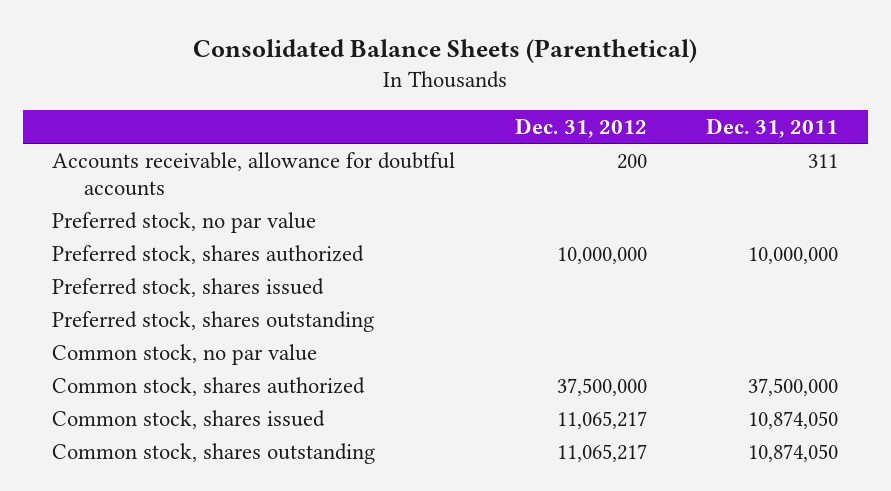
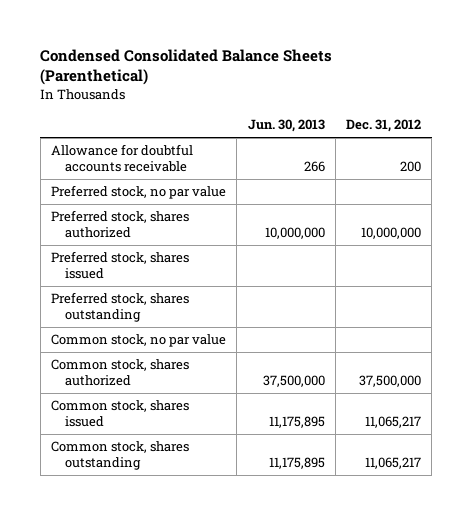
[193,39,698,64] Consolidated Balance Sheets (Parenthetical) -> [40,48,333,86] Condensed Consolidated Balance Sheets (Parenthetical)
[706,117,839,138] Dec. 31, 2011 -> none
none -> [247,119,325,133] Jun. 30, 2013
[52,151,456,196] Accounts receivable, allowance for doubtful accounts -> [51,144,194,173] Allowance for doubtful accounts receivable

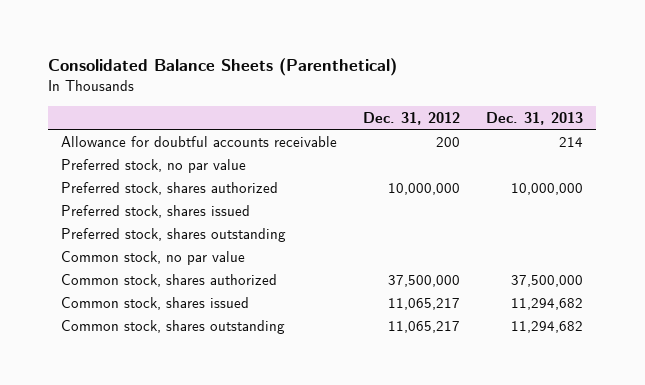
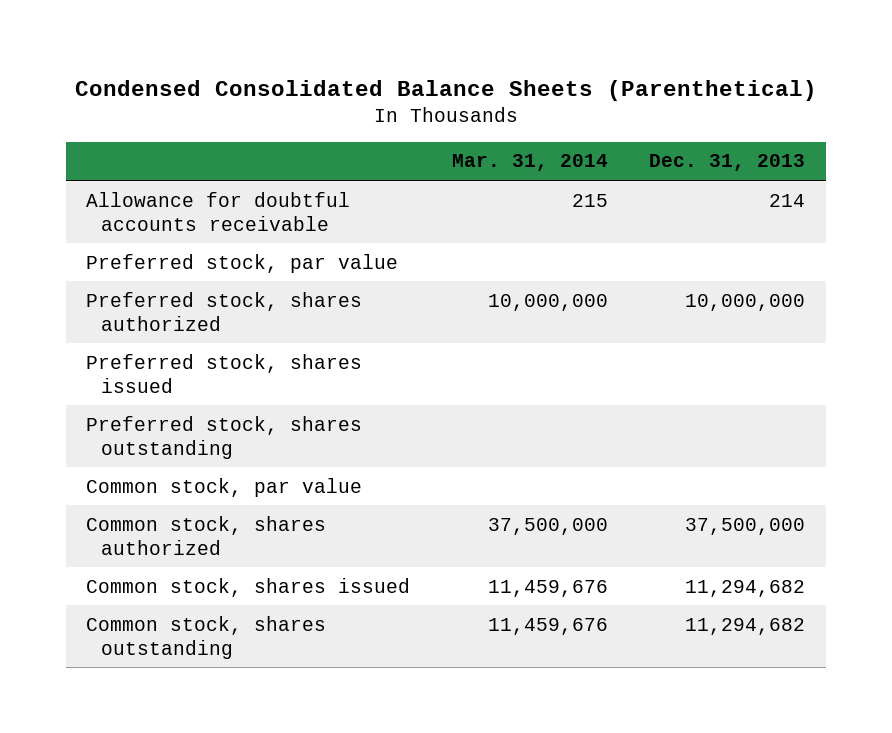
[48,58,398,77] Consolidated Balance Sheets (Parenthetical) -> [74,80,817,102] Condensed Consolidated Balance Sheets (Parenthetical)
[363,111,461,125] Dec. 31, 2012 -> none
none -> [451,154,608,172] Mar. 31, 2014
[61,158,247,173] Preferred stock, no par value -> [86,253,399,273] Preferred stock, par value
[61,250,246,265] Common stock, no par value -> [86,477,363,497] Common stock, par value

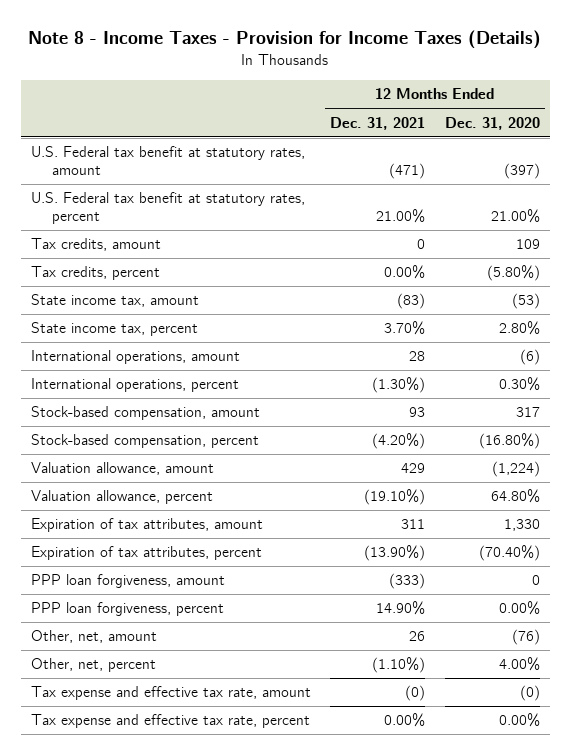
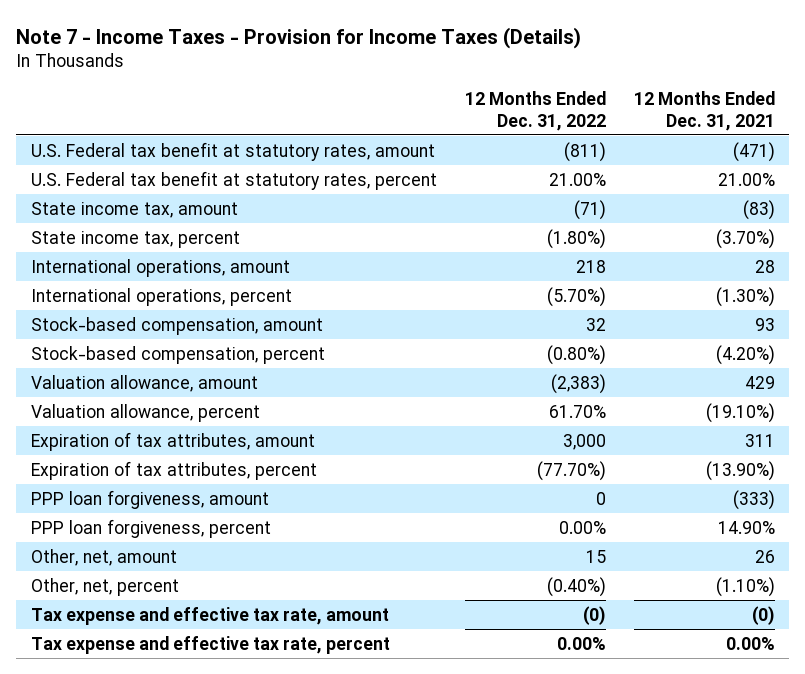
[28,30,542,50] Note 8 - Income Taxes - Provision for Income Taxes (Details) -> [16,26,582,49] Note 7 - Income Taxes - Provision for Income Taxes (Details)
[445,116,541,130] Dec. 31, 2020 -> none
none -> [464,91,606,131] 12 Months Ended Dec. 31, 2022
[30,238,161,252] Tax credits, amount -> none
[30,266,160,281] Tax credits, percent -> none
[384,321,426,336] 3.70% -> [715,228,775,249] (3.70%)

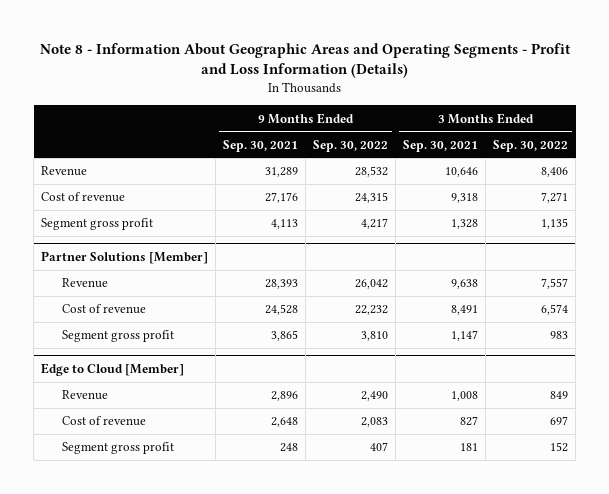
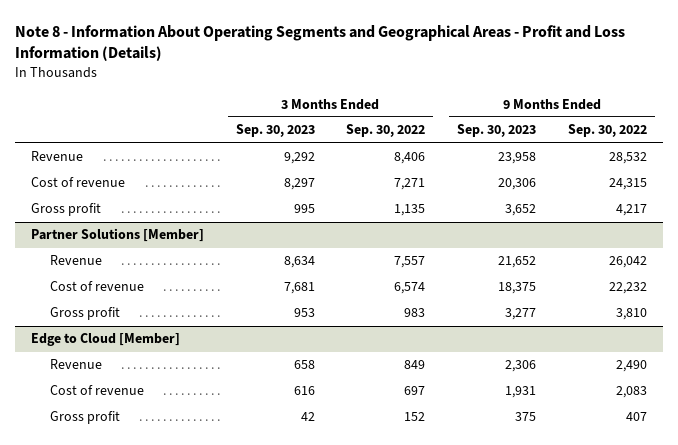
[39,42,571,79] Note 8 - Information About Geographic Areas and Operating Segments - Profit and Loss Information (Details) -> [15,24,626,62] Note 8 - Information About Operating Segments and Geographical Areas - Profit and Loss Information (Details)
[223,139,299,152] Sep. 30, 2021 -> none
[403,139,479,152] Sep. 30, 2021 -> none
none -> [235,124,315,138] Sep. 30, 2023
none -> [457,124,537,138] Sep. 30, 2023
[41,218,154,231] Segment gross profit -> [30,203,101,217] Gross profit
[61,330,174,343] Segment gross profit -> [49,307,120,321] Gross profit
[61,442,174,455] Segment gross profit -> [49,411,120,425] Gross profit

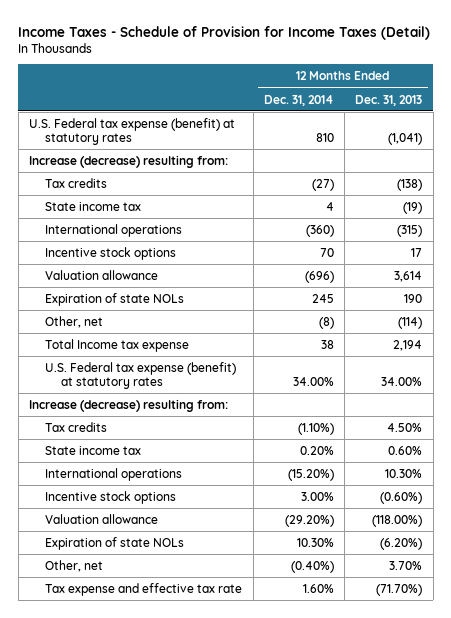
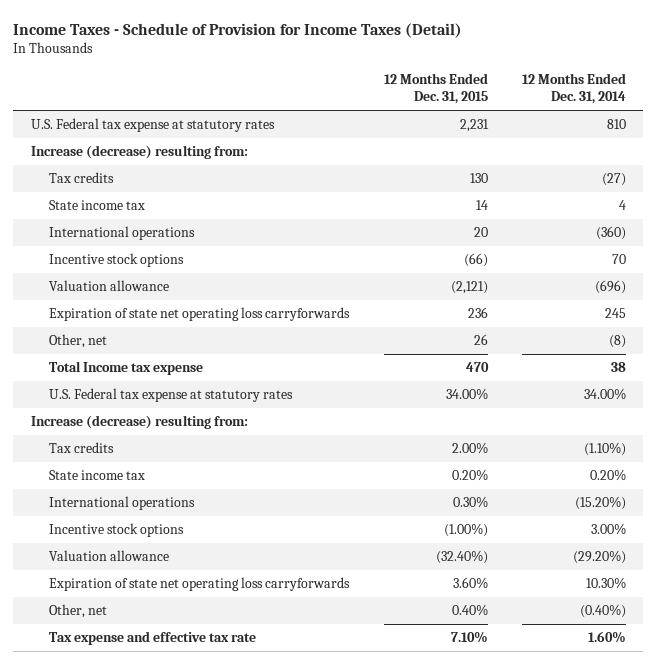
[355,94,423,106] Dec. 31, 2013 -> none
none -> [383,73,488,105] 12 Months Ended Dec. 31, 2015
[29,117,236,145] U.S. Federal tax expense (benefit) at statutory rates -> [30,118,275,133] U.S. Federal tax expense at statutory rates
[45,292,185,306] Expiration of state NOLs -> [49,307,351,322] Expiration of state net operating loss carryforwards
[45,361,237,389] U.S. Federal tax expense (benefit) at statutory rates -> [49,388,294,403] U.S. Federal tax expense at statutory rates
[45,536,185,550] Expiration of state NOLs -> none
none -> [49,577,351,592] Expiration of state net operating loss carryforwards

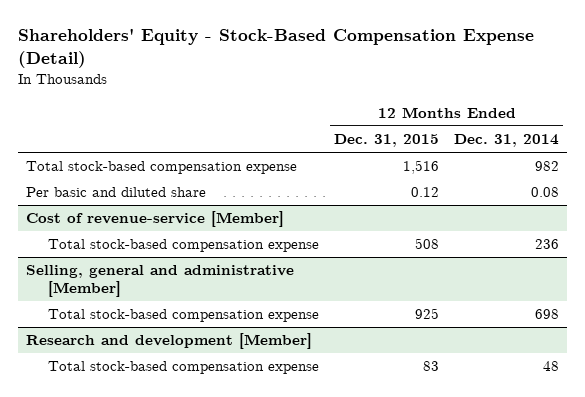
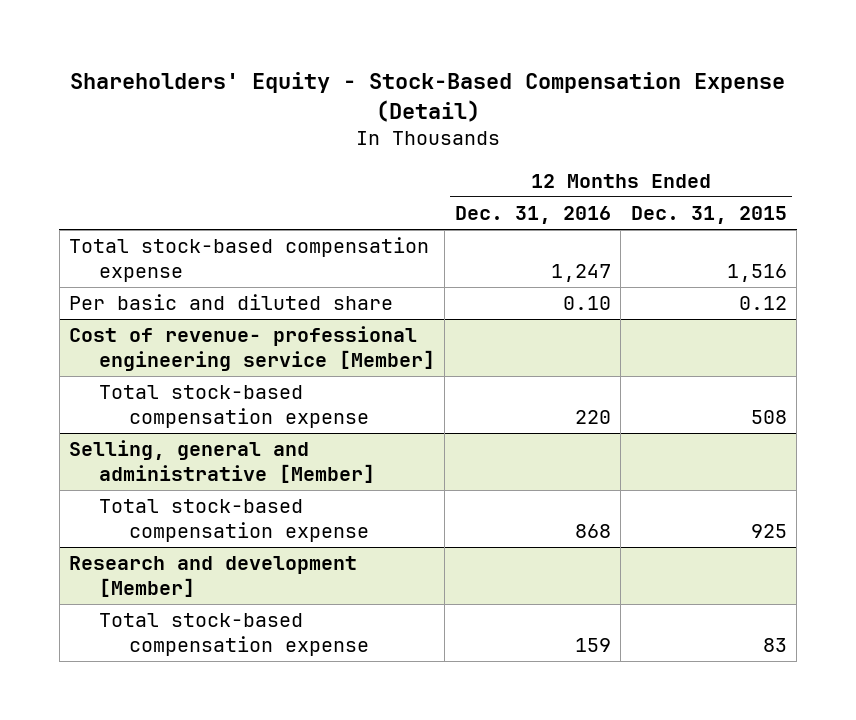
[454,134,560,148] Dec. 31, 2014 -> none
none -> [454,206,611,225] Dec. 31, 2016
[25,211,284,228] Cost of revenue-service [Member] -> [68,326,435,372] Cost of revenue- professional engineering service [Member]

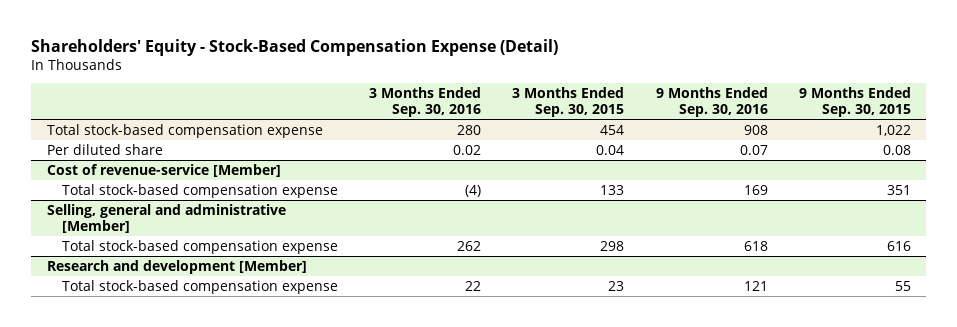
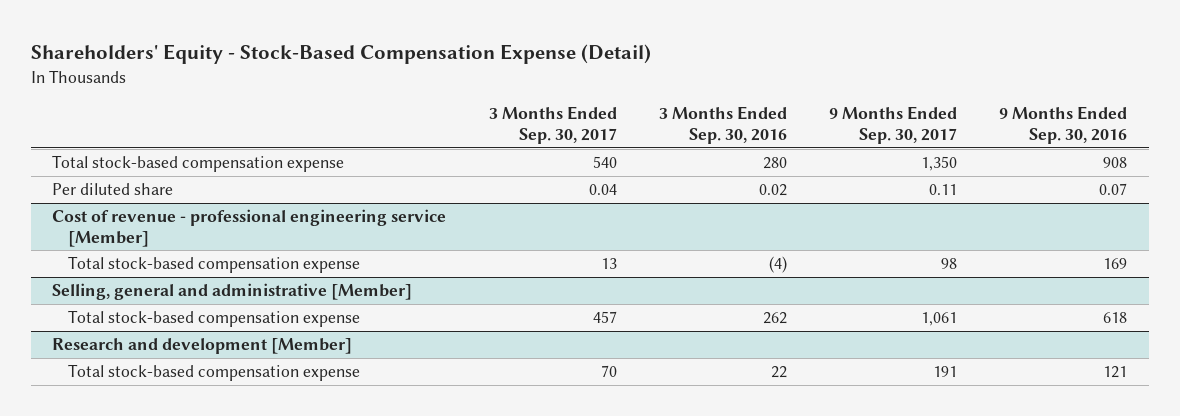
[512,87,625,118] 3 Months Ended Sep. 30, 2015 -> none
[798,87,911,118] 9 Months Ended Sep. 30, 2015 -> none
none -> [488,106,617,144] 3 Months Ended Sep. 30, 2017
none -> [829,106,958,144] 9 Months Ended Sep. 30, 2017
[46,163,281,177] Cost of revenue-service [Member] -> [52,209,447,247] Cost of revenue - professional engineering service [Member]

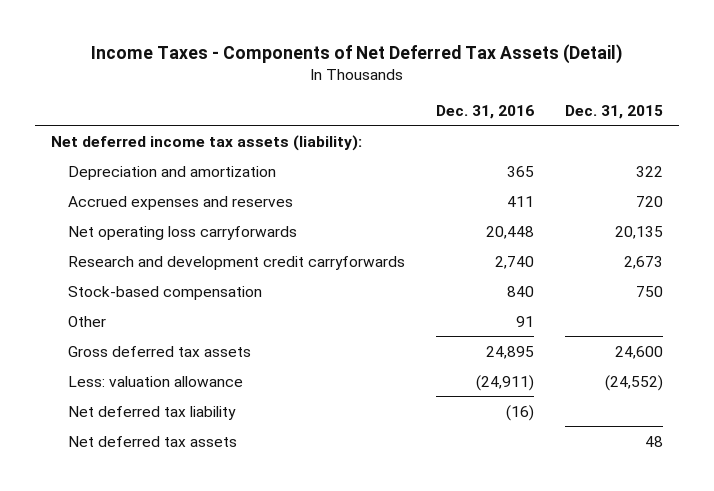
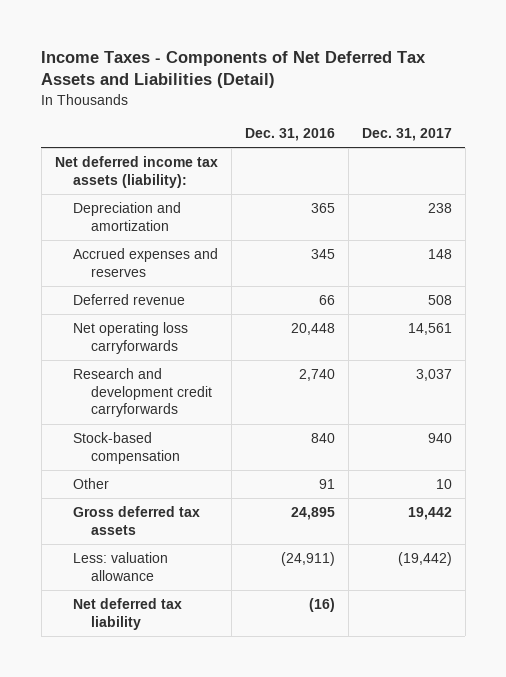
[91,43,623,64] Income Taxes - Components of Net Deferred Tax Assets (Detail) -> [41,51,427,89] Income Taxes - Components of Net Deferred Tax Assets and Liabilities (Detail)
[565,104,664,119] Dec. 31, 2015 -> none
none -> [361,127,452,141] Dec. 31, 2017
[506,195,534,207] 411 -> [310,249,335,260] 345
none -> [72,294,185,306] Deferred revenue
[67,435,237,447] Net deferred tax assets -> none

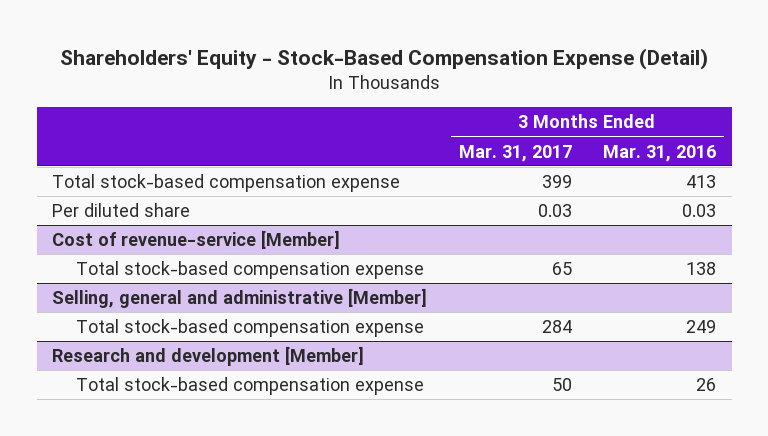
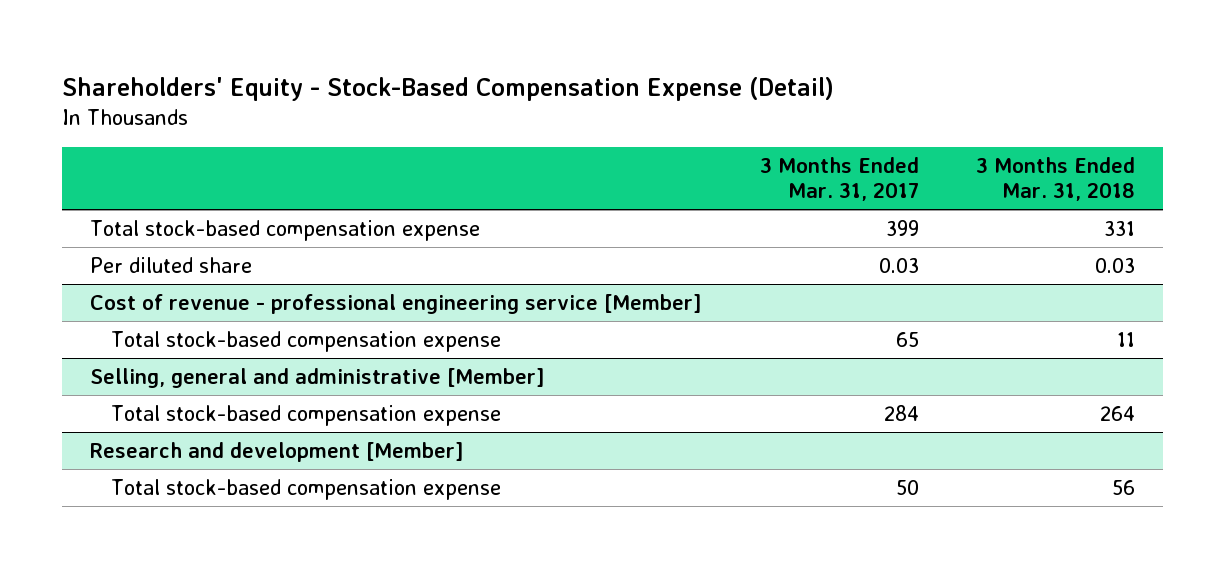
[603,144,717,162] Mar. 31, 2016 -> none
none -> [975,156,1135,202] 3 Months Ended Mar. 31, 2018
[52,230,341,250] Cost of revenue-service [Member] -> [90,293,703,314] Cost of revenue - professional engineering service [Member]

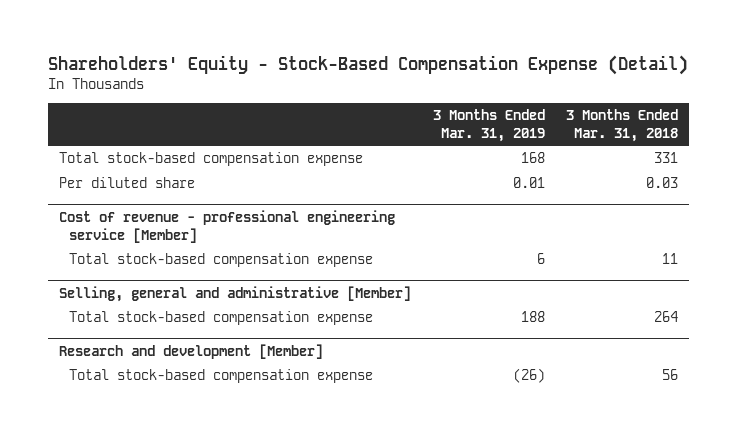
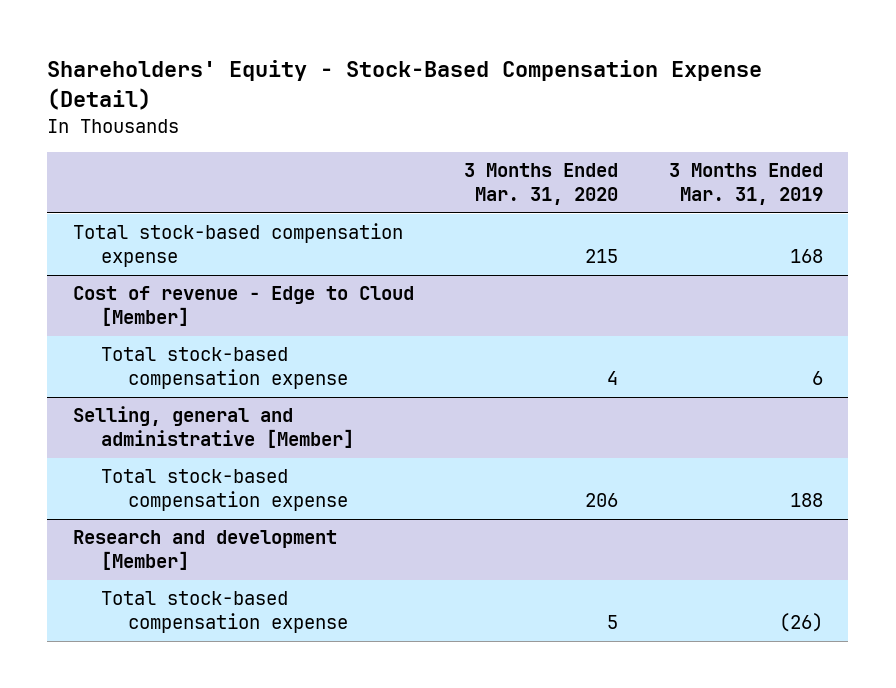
[566,109,679,142] 3 Months Ended Mar. 31, 2018 -> none
none -> [464,163,619,206] 3 Months Ended Mar. 31, 2020
[58,177,195,189] Per diluted share -> none
[58,210,395,243] Cost of revenue - professional engineering service [Member] -> [72,286,414,327] Cost of revenue - Edge to Cloud [Member]

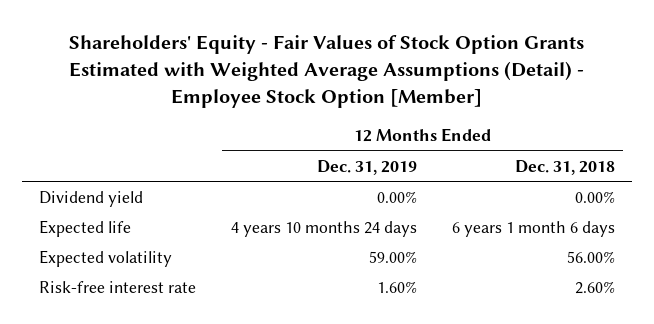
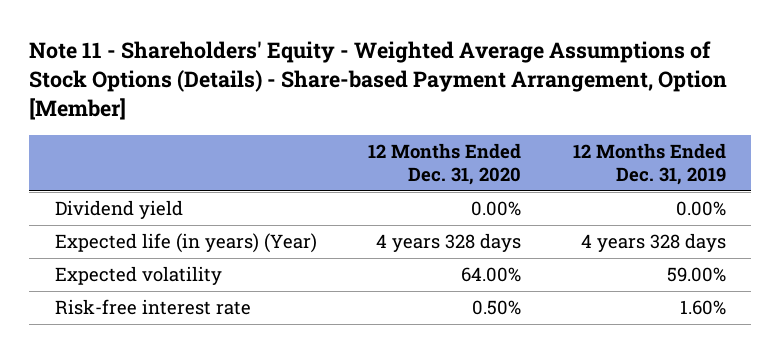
[69,35,585,109] Shareholders' Equity - Fair Values of Stock Option Grants Estimated with Weighted Average Assumptions (Detail) - Employee Stock Option [Member] -> [28,40,727,121] Note 11 - Shareholders' Equity - Weighted Average Assumptions of Stock Options (Details) - Share-based Payment Arrangement, Option [Member]
[514,159,615,175] Dec. 31, 2018 -> none
none -> [368,142,522,186] 12 Months Ended Dec. 31, 2020
[39,219,132,237] Expected life -> [54,232,317,253] Expected life (in years) (Year)
[231,220,418,237] 4 years 10 months 24 days -> [580,232,726,252] 4 years 328 days

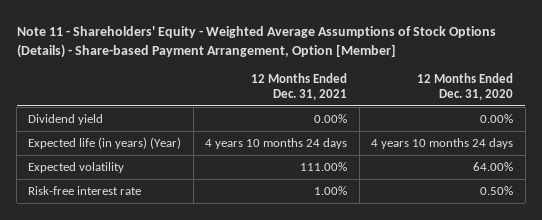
[572,142,726,186] 12 Months Ended Dec. 31, 2019 -> none
none -> [251,73,348,100] 12 Months Ended Dec. 31, 2021
[376,232,522,252] 4 years 328 days -> [371,138,514,150] 4 years 10 months 24 days

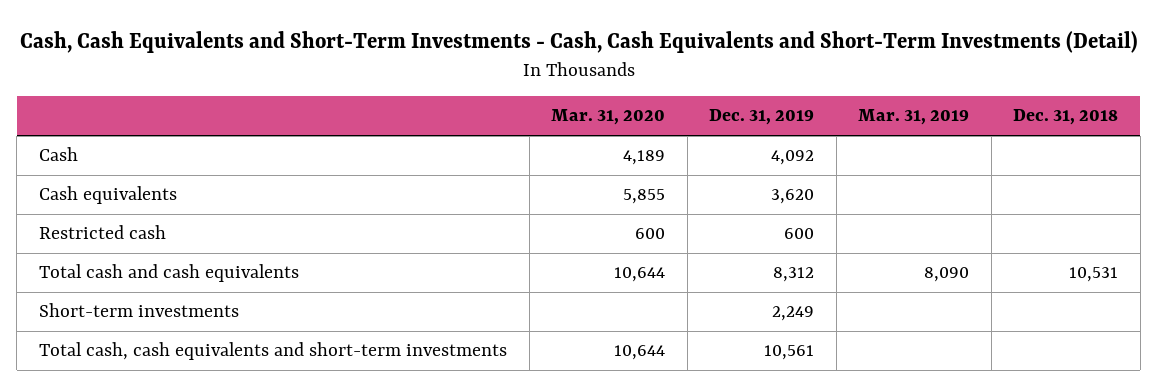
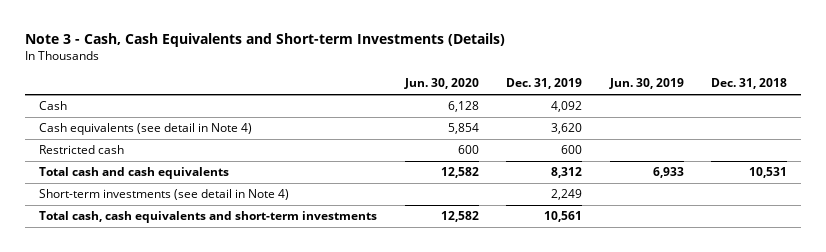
[19,31,1138,54] Cash, Cash Equivalents and Short-Term Investments - Cash, Cash Equivalents and Short-Term Investments (Detail) -> [25,32,506,47] Note 3 - Cash, Cash Equivalents and Short-term Investments (Details)
[551,109,666,126] Mar. 31, 2020 -> none
[858,109,970,126] Mar. 31, 2019 -> none
none -> [403,78,479,90] Jun. 30, 2020
none -> [608,78,684,90] Jun. 30, 2019
[38,186,177,205] Cash equivalents -> [38,123,252,136] Cash equivalents (see detail in Note 4)
[38,303,239,318] Short-term investments -> [38,189,289,201] Short-term investments (see detail in Note 4)

